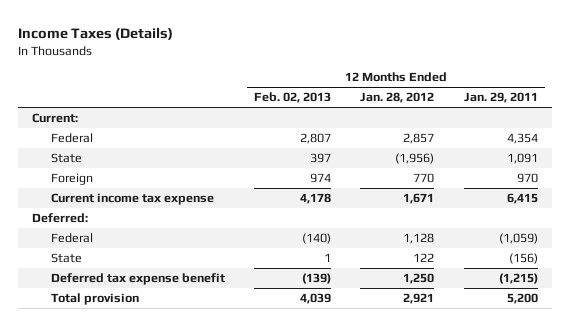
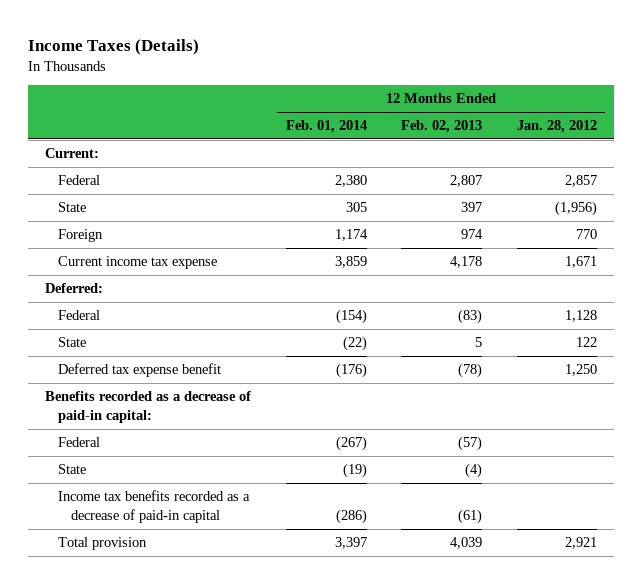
[463,92,538,104] Jan. 29, 2011 -> none
none -> [285,120,367,134] Feb. 01, 2014
[302,233,332,245] (140) -> [458,309,483,325] (83)
[324,253,332,263] 1 -> [475,337,483,348] 5
[302,273,332,285] (139) -> [458,363,483,379] (78)
none -> [45,391,252,424] Benefits recorded as a decrease of paid-in capital:
none -> [58,437,101,448] Federal
none -> [58,464,87,475] State
none -> [58,490,251,524] Income tax benefits recorded as a decrease of paid-in capital

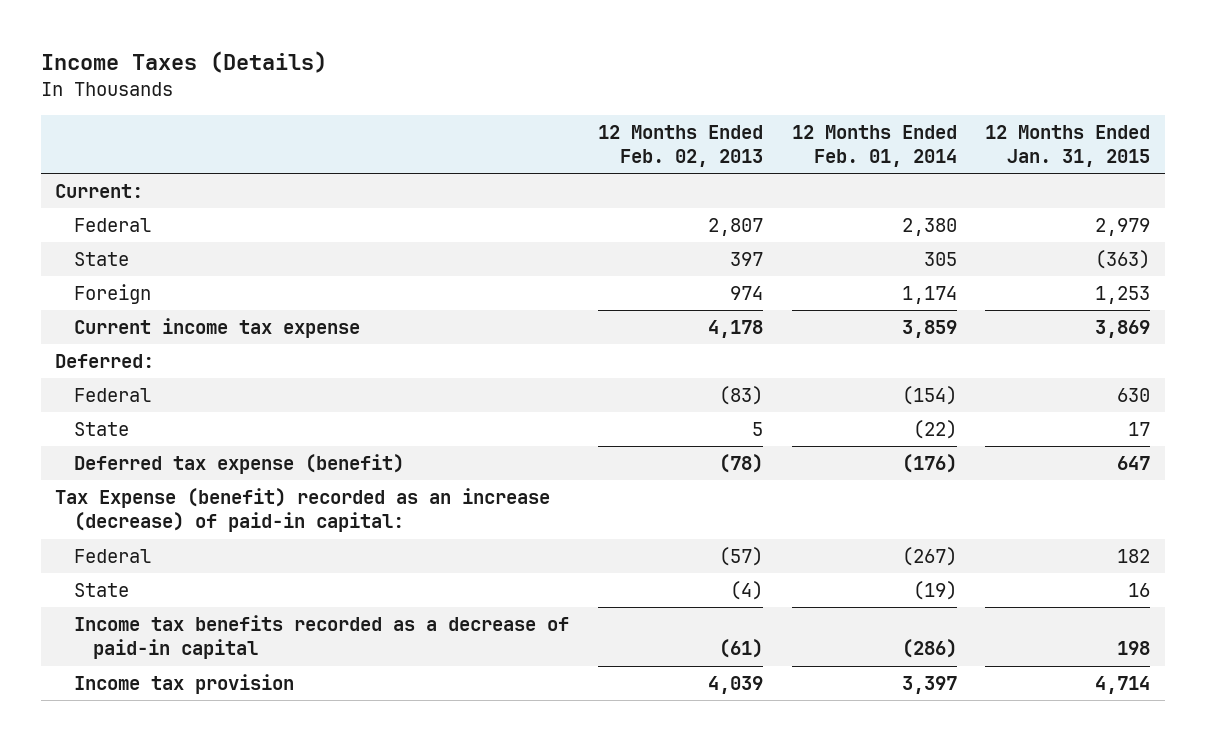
[516,120,597,134] Jan. 28, 2012 -> none
none -> [985,124,1151,168] 12 Months Ended Jan. 31, 2015
[58,363,222,378] Deferred tax expense benefit -> [74,454,405,475] Deferred tax expense (benefit)
[45,391,252,424] Benefits recorded as a decrease of paid-in capital: -> [55,488,551,533] Tax Expense (benefit) recorded as an increase (decrease) of paid-in capital:
[58,537,148,551] Total provision -> [74,674,295,695] Income tax provision

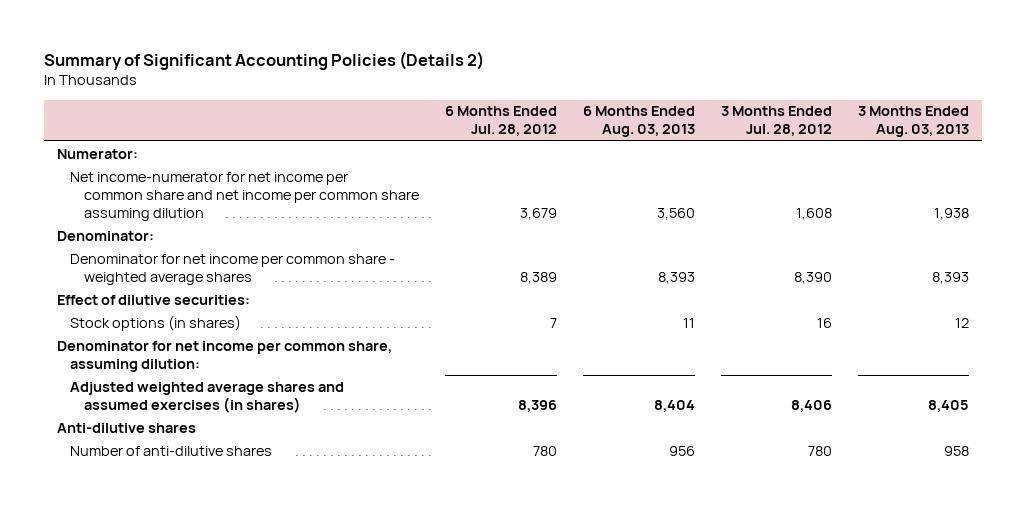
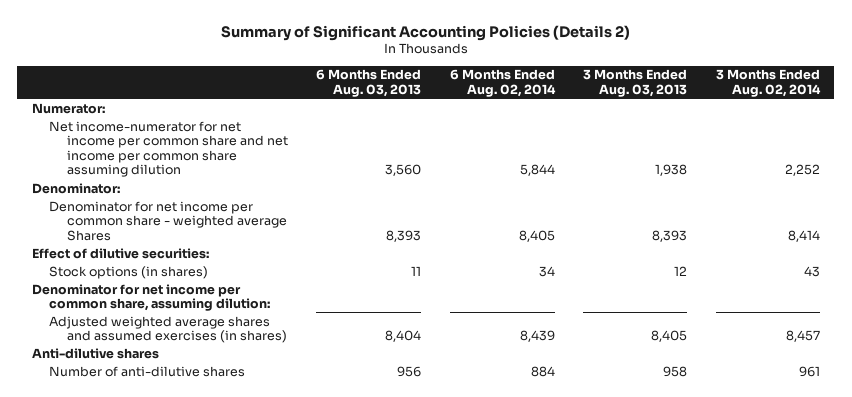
[445,106,558,137] 6 Months Ended Jul. 28, 2012 -> none
[721,106,833,137] 3 Months Ended Jul. 28, 2012 -> none
none -> [449,69,556,97] 6 Months Ended Aug. 02, 2014
none -> [715,69,821,97] 3 Months Ended Aug. 02, 2014
[70,253,396,285] Denominator for net income per common share - weighted average shares -> [49,200,287,241] Denominator for net income per common share - weighted average Shares

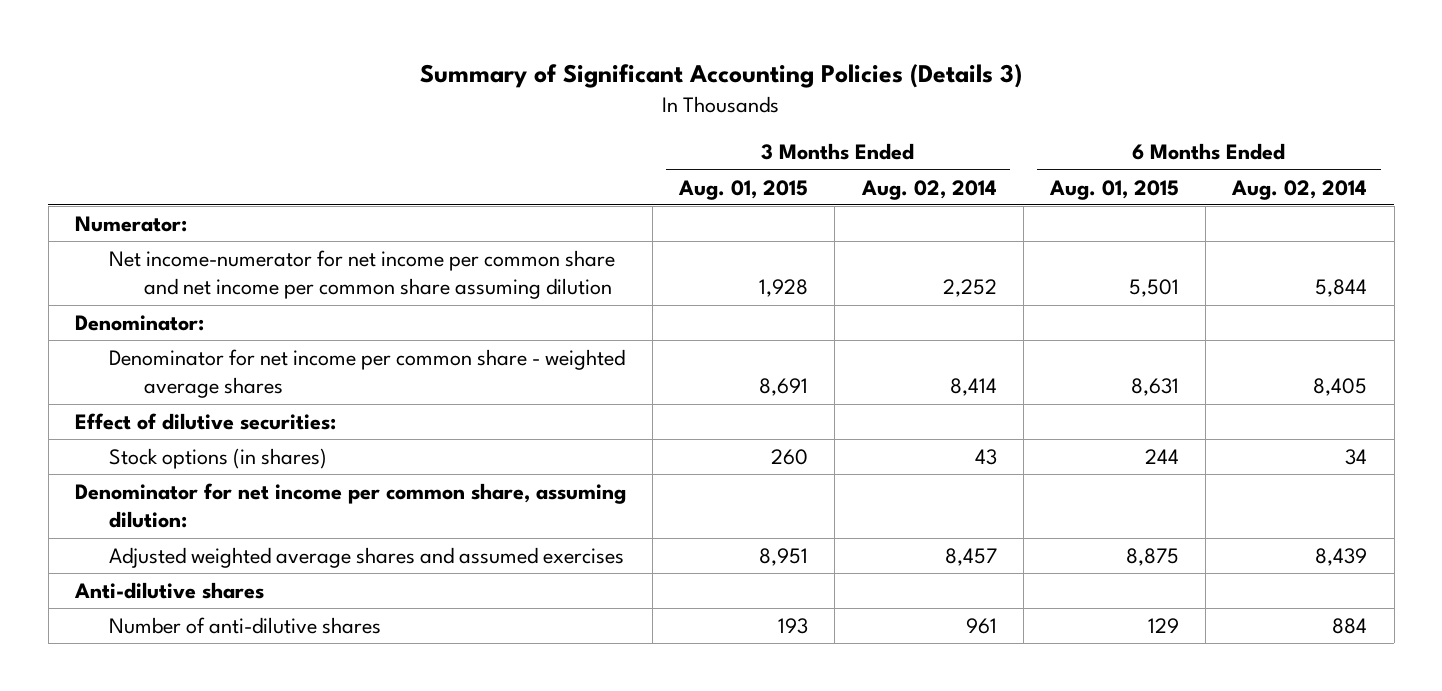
[220,24,630,41] Summary of Significant Accounting Policies (Details 2) -> [420,64,1023,89] Summary of Significant Accounting Policies (Details 3)
[316,69,422,97] 6 Months Ended Aug. 03, 2013 -> none
[583,69,688,97] 3 Months Ended Aug. 03, 2013 -> none
none -> [678,179,809,200] Aug. 01, 2015
none -> [1048,179,1179,200] Aug. 01, 2015
[49,200,287,241] Denominator for net income per common share - weighted average Shares -> [109,348,626,399] Denominator for net income per common share - weighted average shares
[49,315,287,344] Adjusted weighted average shares and assumed exercises (in shares) -> [109,546,625,568] Adjusted weighted average shares and assumed exercises

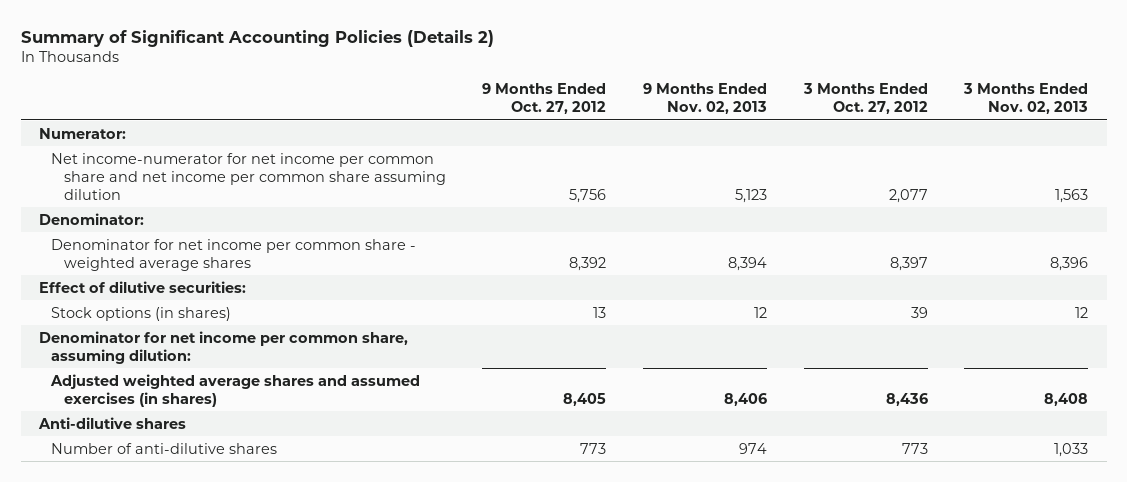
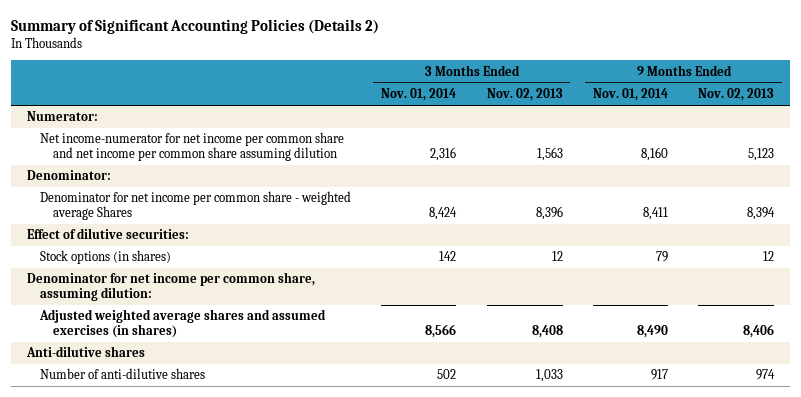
[482,83,607,115] 9 Months Ended Oct. 27, 2012 -> none
[802,83,928,115] 3 Months Ended Oct. 27, 2012 -> none
none -> [381,88,457,102] Nov. 01, 2014
none -> [592,88,668,102] Nov. 01, 2014
[51,238,417,271] Denominator for net income per common share - weighted average shares -> [39,191,351,221] Denominator for net income per common share - weighted average Shares

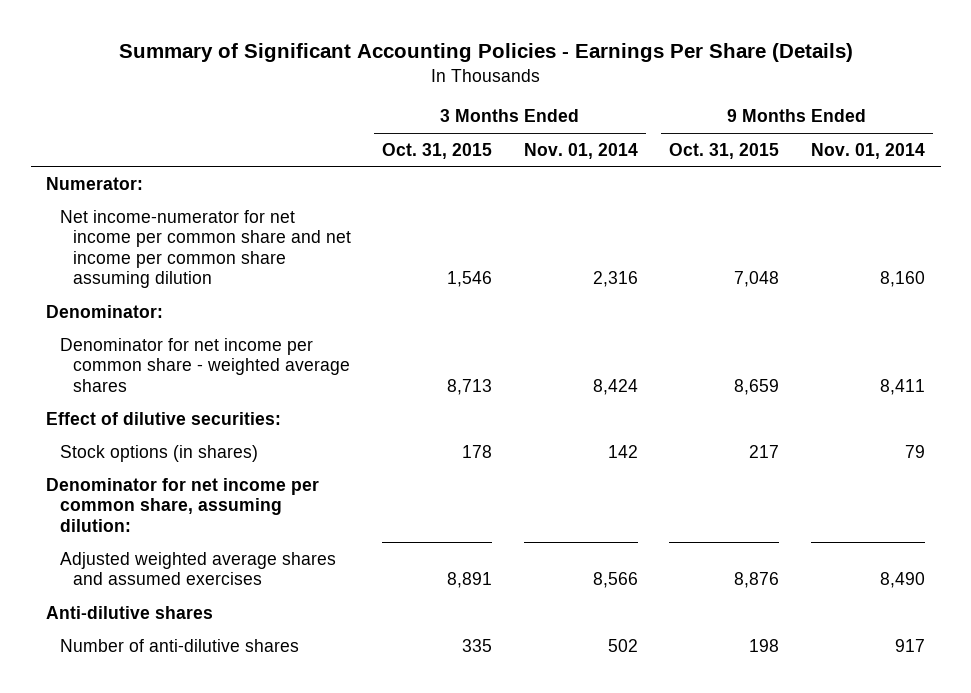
[11,18,380,34] Summary of Significant Accounting Policies (Details 2) -> [118,43,853,63] Summary of Significant Accounting Policies - Earnings Per Share (Details)
[486,88,563,102] Nov. 02, 2013 -> none
[698,88,775,102] Nov. 02, 2013 -> none
none -> [382,142,493,159] Oct. 31, 2015
none -> [669,142,780,159] Oct. 31, 2015
[39,191,351,221] Denominator for net income per common share - weighted average Shares -> [59,337,350,392] Denominator for net income per common share - weighted average shares
[38,309,326,339] Adjusted weighted average shares and assumed exercises (in shares) -> [59,551,336,586] Adjusted weighted average shares and assumed exercises

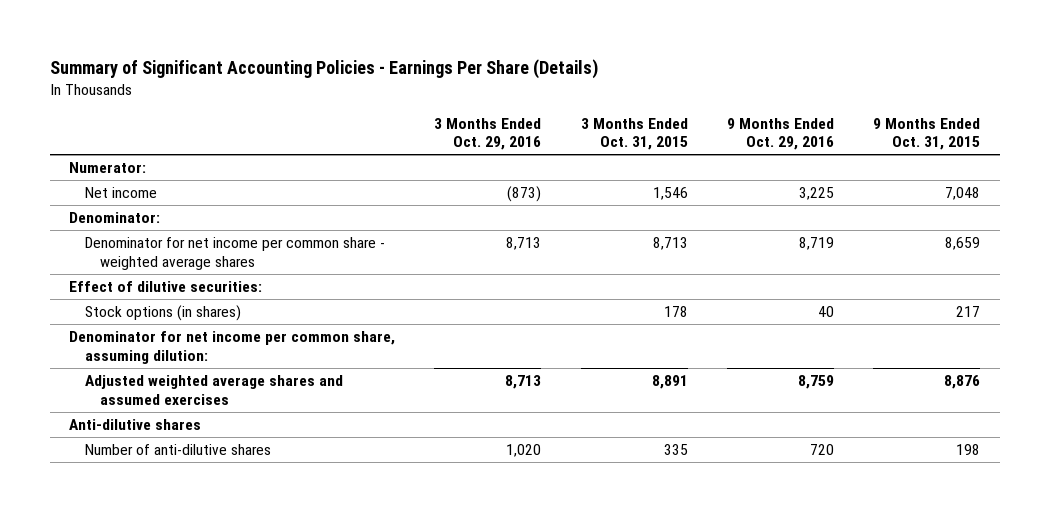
[523,142,638,159] Nov. 01, 2014 -> none
[810,142,925,159] Nov. 01, 2014 -> none
none -> [434,117,542,151] 3 Months Ended Oct. 29, 2016
none -> [726,117,834,151] 9 Months Ended Oct. 29, 2016
[59,209,351,288] Net income-numerator for net income per common share and net income per common share assuming dilution -> [84,187,157,199] Net income

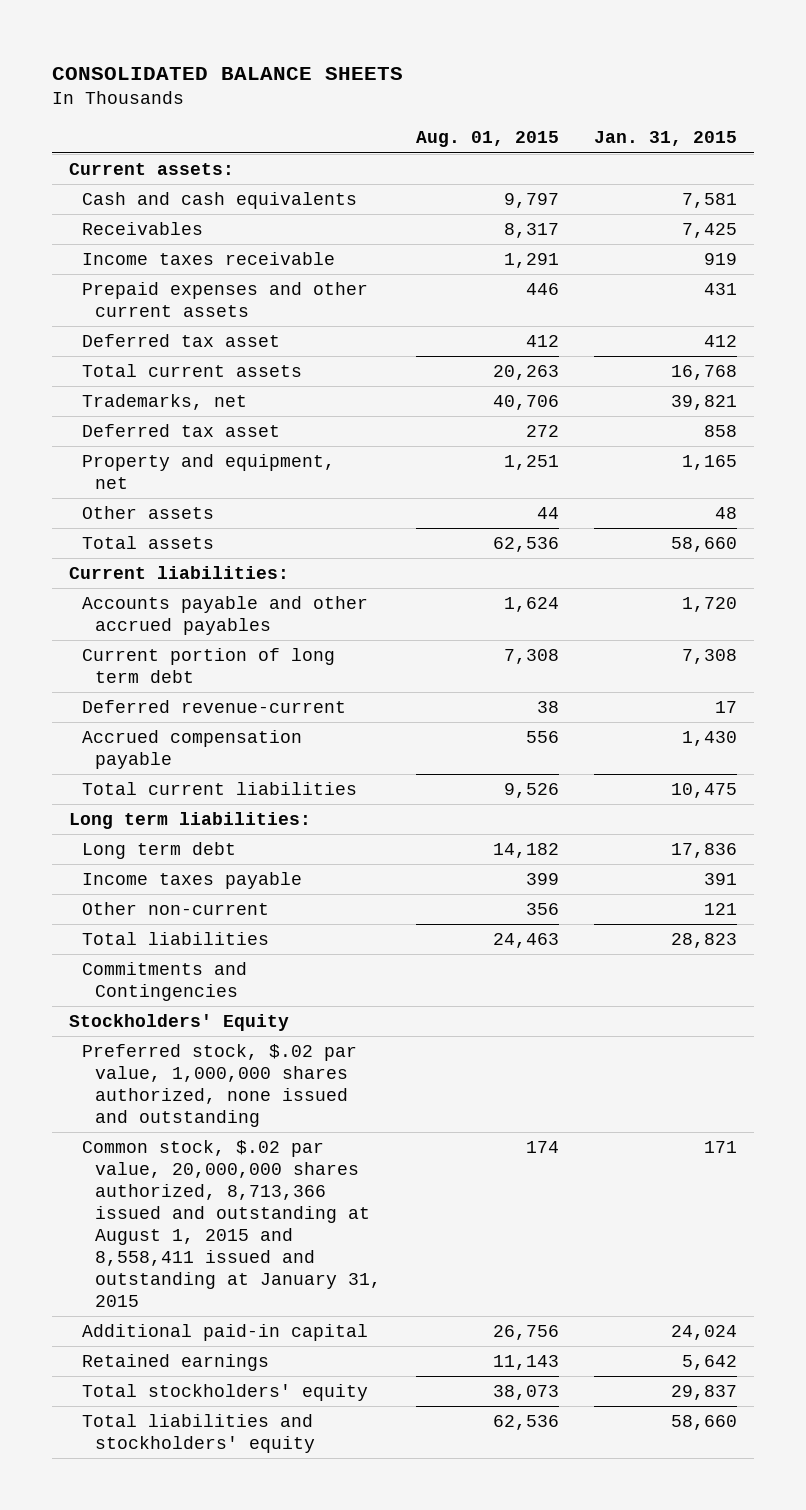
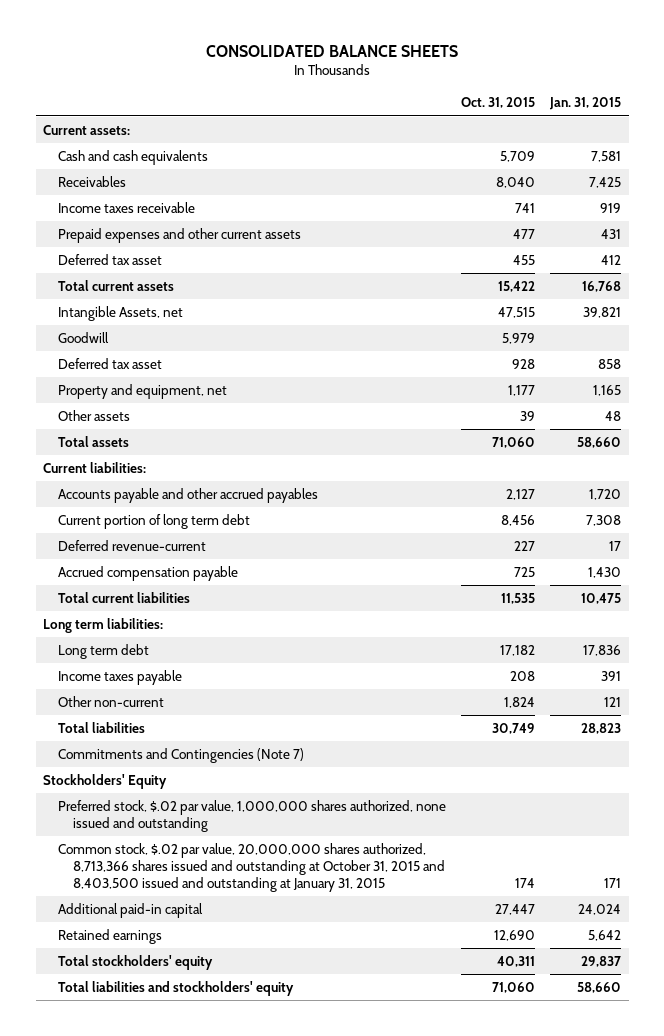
[415,131,559,148] Aug. 01, 2015 -> none
none -> [461,97,536,109] Oct. 31, 2015
[81,394,247,411] Trademarks, net -> [58,306,184,322] Intangible Assets, net
none -> [58,332,110,344] Goodwill
[81,962,247,1002] Commitments and Contingencies -> [58,748,305,764] Commitments and Contingencies (Note 7)
[81,1140,381,1307] Common stock, $.02 par value, 20,000,000 shares authorized, 8,713,366 issued and outstanding at August 1, 2015 and 8,558,411 issued and outstanding at January 31, 2015 -> [58,843,446,892] Common stock, $.02 par value, 20,000,000 shares authorized, 8,713,366 shares issued and outstanding at October 31, 2015 and 8,403,500 issued and outstanding at January 31, 2015

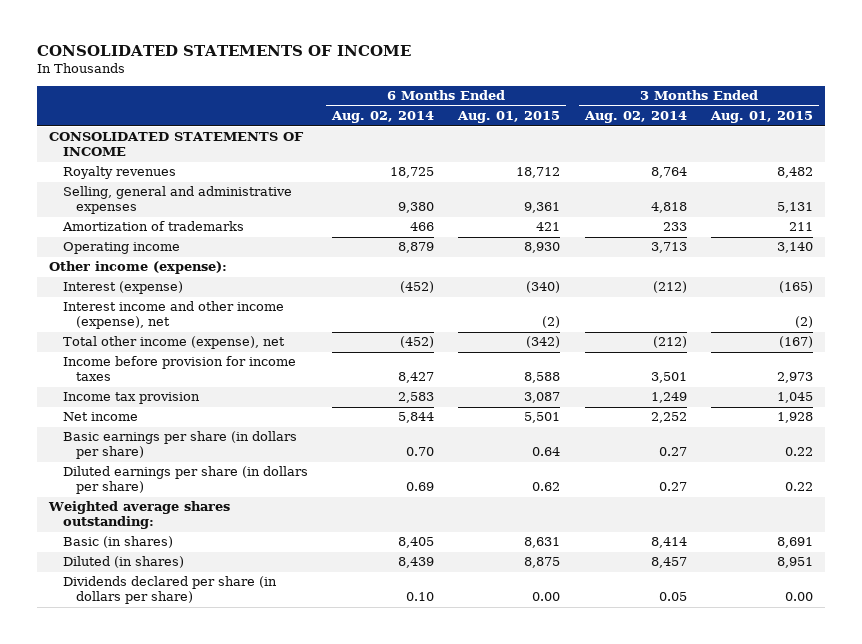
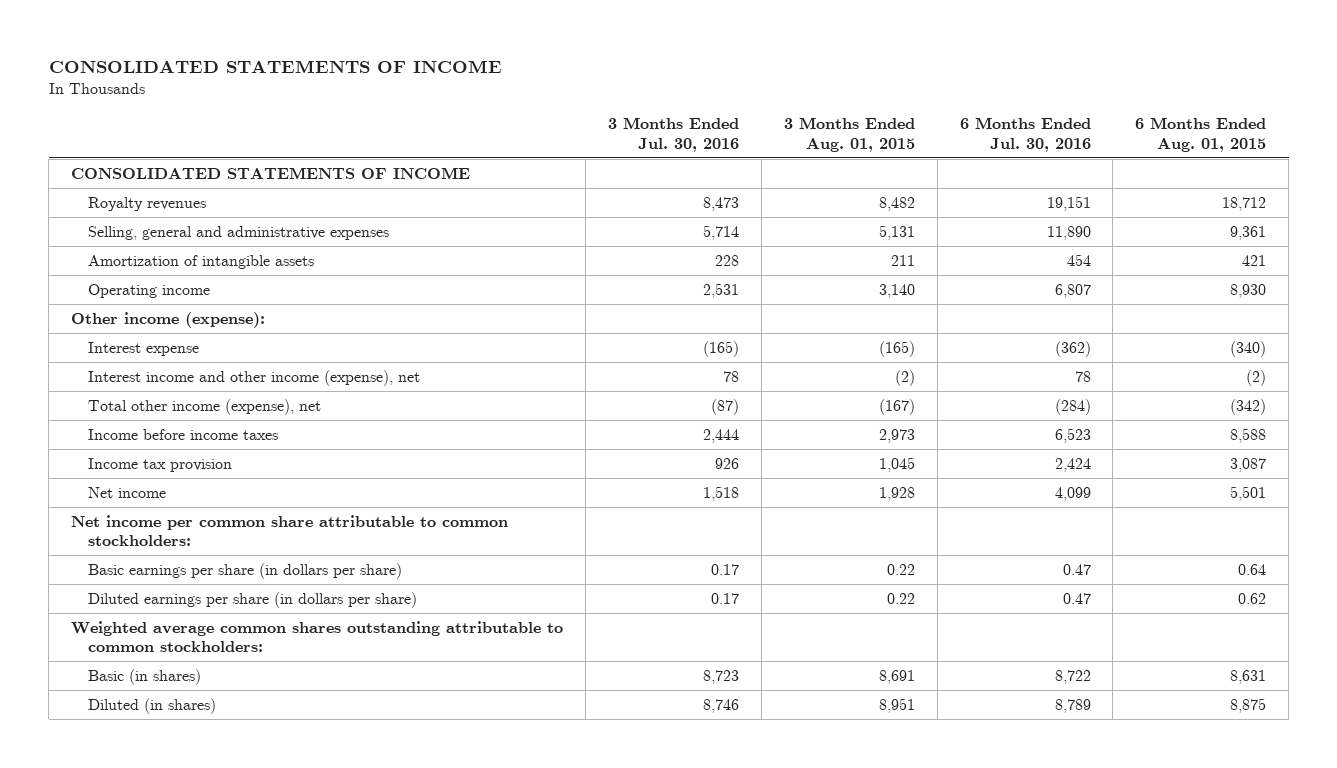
[330,111,434,124] Aug. 02, 2014 -> none
[583,111,687,124] Aug. 02, 2014 -> none
none -> [607,117,739,152] 3 Months Ended Jul. 30, 2016
none -> [959,117,1091,152] 6 Months Ended Jul. 30, 2016
[61,221,244,232] Amortization of trademarks -> [88,254,315,269] Amortization of intangible assets
[62,281,183,295] Interest (expense) -> [88,341,200,356] Interest expense
[62,356,296,382] Income before provision for income taxes -> [88,428,279,440] Income before income taxes
none -> [71,514,509,547] Net income per common share attributable to common stockholders:
[48,501,231,530] Weighted average shares outstanding: -> [71,620,564,653] Weighted average common shares outstanding attributable to common stockholders:
[62,576,277,605] Dividends declared per share (in dollars per share) -> none

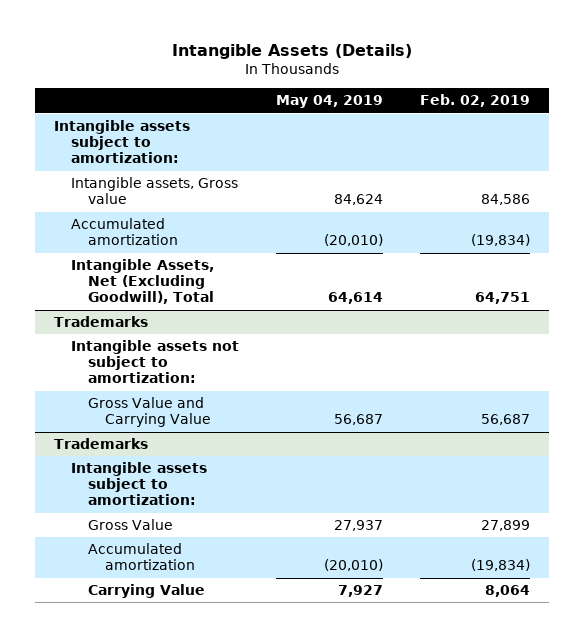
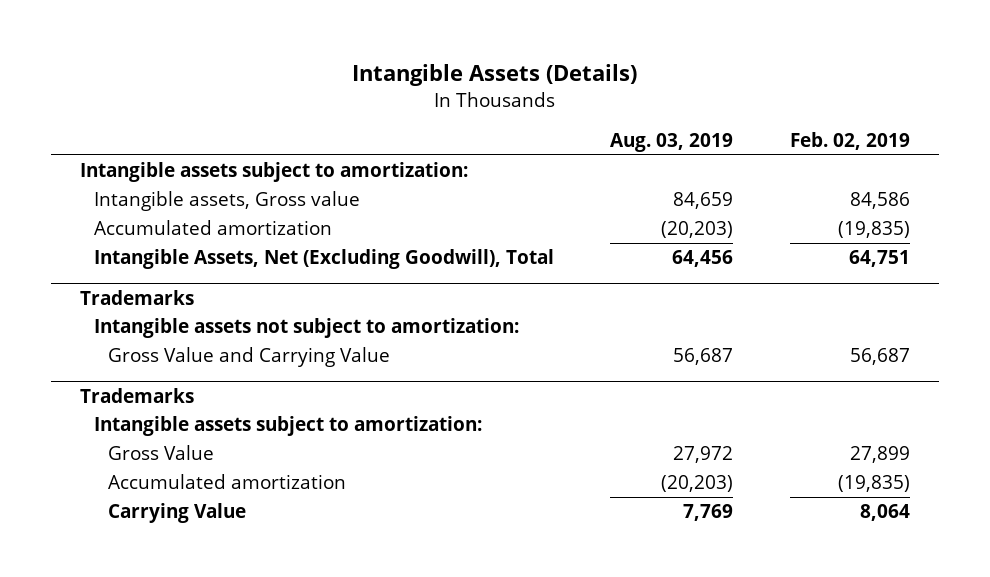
[276,95,384,109] May 04, 2019 -> none
none -> [610,132,734,152] Aug. 03, 2019
[471,234,531,247] (19,834) -> [838,221,911,239] (19,835)
[471,559,531,572] (19,834) -> [838,475,911,493] (19,835)

